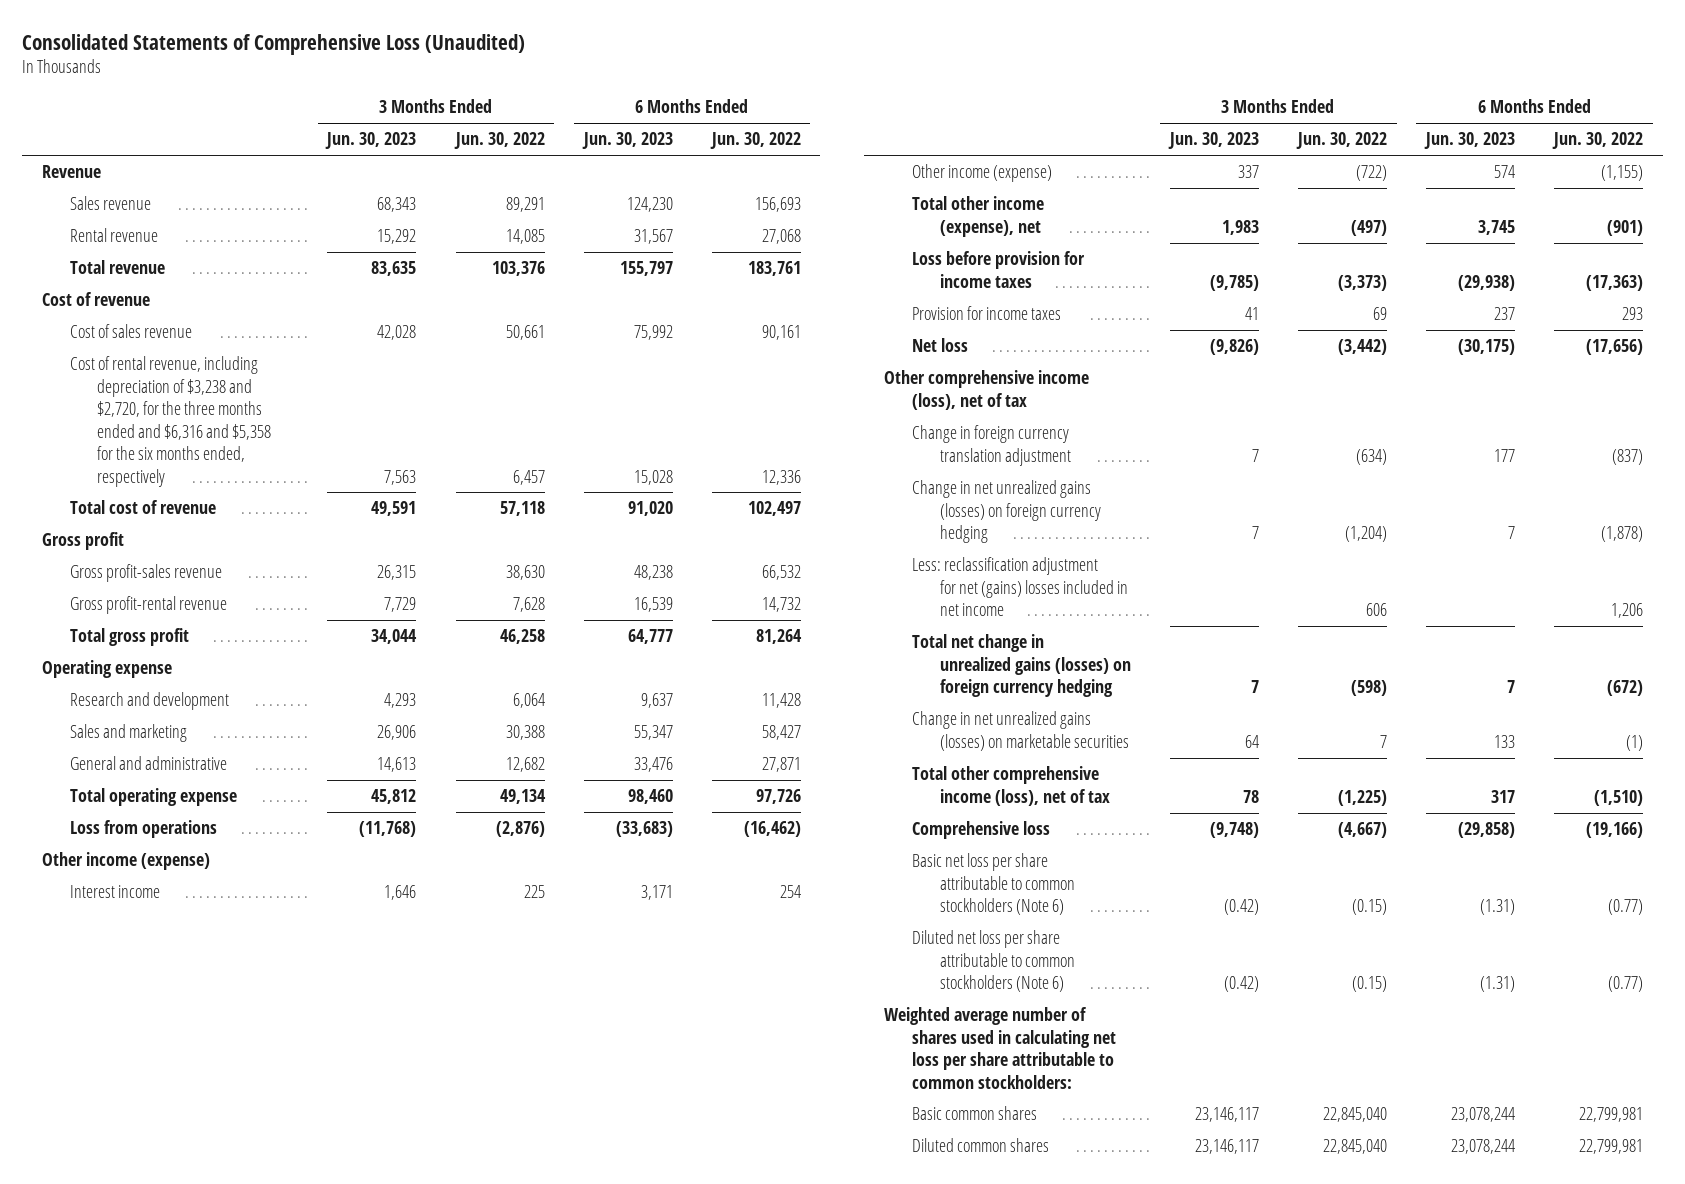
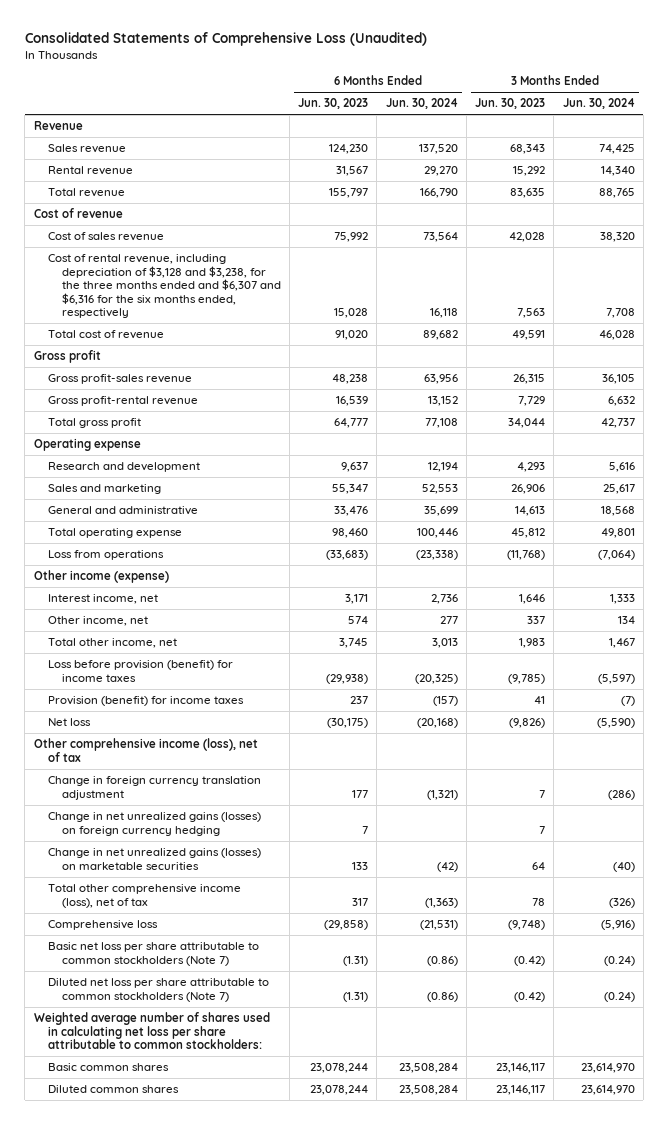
[453,132,545,150] Jun. 30, 2022 -> none
[709,132,801,150] Jun. 30, 2022 -> none
none -> [385,98,458,110] Jun. 30, 2024
none -> [562,98,635,110] Jun. 30, 2024
[69,356,272,487] Cost of rental revenue, including depreciation of $3,238 and $2,720, for the three months ended and $6,316 and $5,358 for the six months ended, respectively -> [47,254,281,319] Cost of rental revenue, including depreciation of $3,128 and $3,238, for the three months ended and $6,307 and $6,316 for the six months ended, respectively
[69,885,160,899] Interest income -> [47,594,158,605] Interest income, net
[911,164,1052,183] Other income (expense) -> [47,616,148,627] Other income, net
[911,196,1044,237] Total other income (expense), net -> [47,638,177,649] Total other income, net
[911,251,1085,288] Loss before provision for income taxes -> [47,660,233,682] Loss before provision (benefit) for income taxes
[911,306,1061,321] Provision for income taxes -> [47,696,244,707] Provision (benefit) for income taxes
[911,557,1128,617] Less: reclassification adjustment for net (gains) losses included in net income -> none
[911,634,1131,698] Total net change in unrealized gains (losses) on foreign currency hedging -> none
[911,853,1075,916] Basic net loss per share attributable to common stockholders (Note 6) -> [47,942,259,966] Basic net loss per share attributable to common stockholders (Note 7)
[911,930,1075,993] Diluted net loss per share attributable to common stockholders (Note 6) -> [47,978,269,1002] Diluted net loss per share attributable to common stockholders (Note 7)

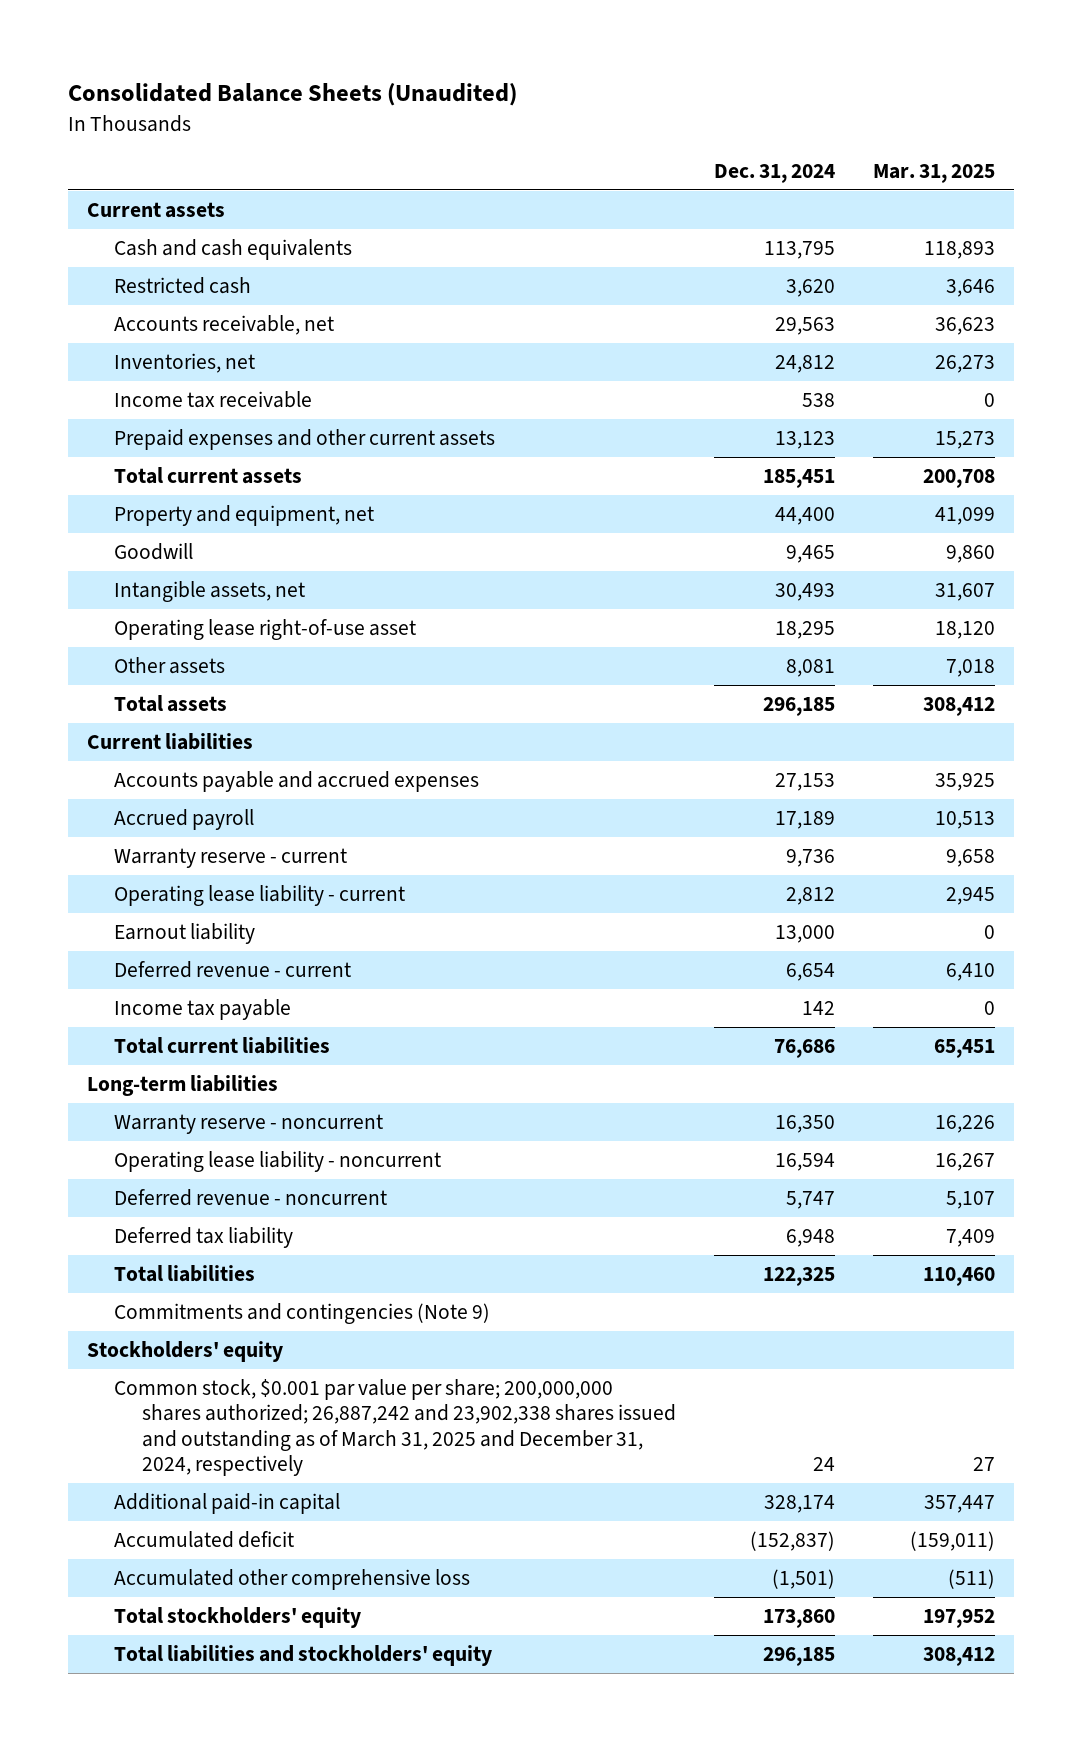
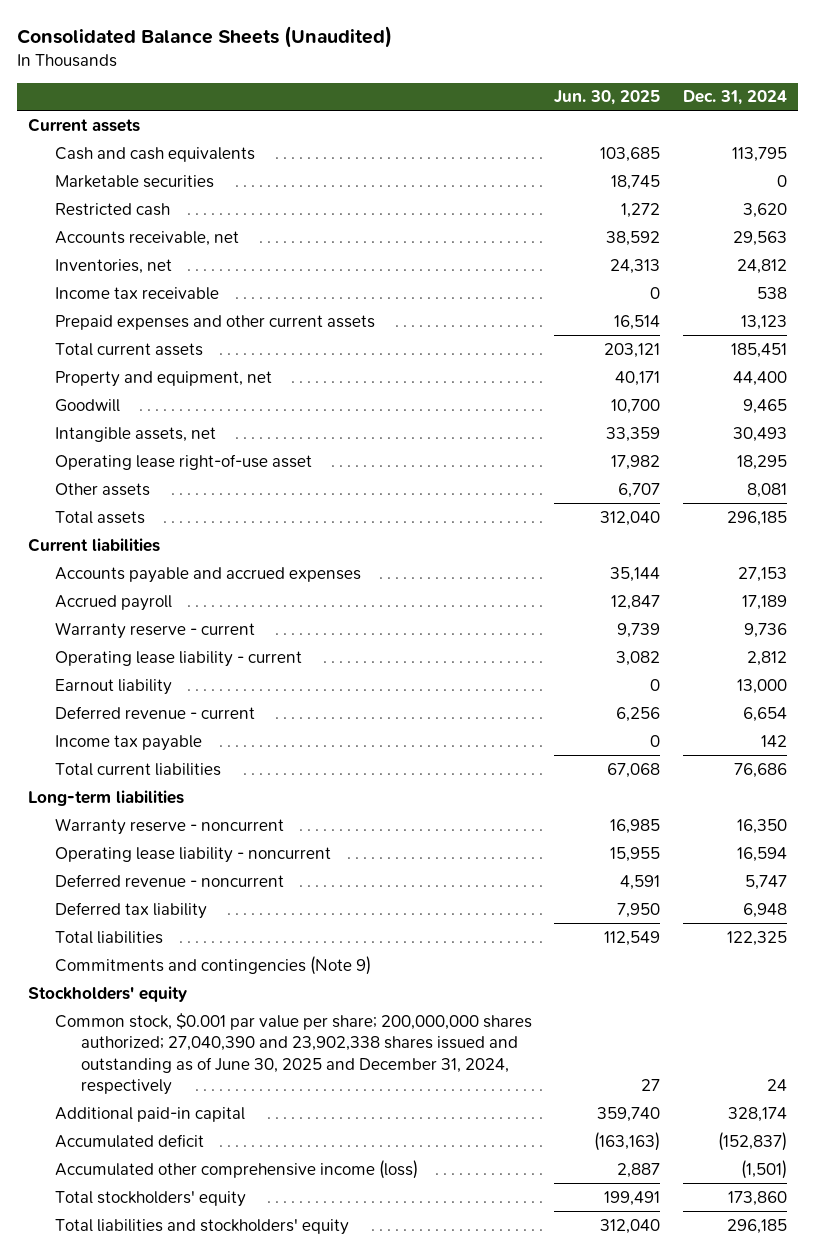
[872,164,995,184] Mar. 31, 2025 -> none
none -> [554,90,661,106] Jun. 30, 2025
none -> [54,174,214,188] Marketable securities
[114,1378,676,1477] Common stock, $0.001 par value per share; 200,000,000 shares authorized; 26,887,242 and 23,902,338 shares issued and outstanding as of March 31, 2025 and December 31, 2024, respectively -> [54,1012,532,1095] Common stock, $0.001 par value per share; 200,000,000 shares authorized; 27,040,390 and 23,902,338 shares issued and outstanding as of June 30, 2025 and December 31, 2024, respectively
[114,1568,471,1590] Accumulated other comprehensive loss -> [54,1159,418,1179] Accumulated other comprehensive income (loss)

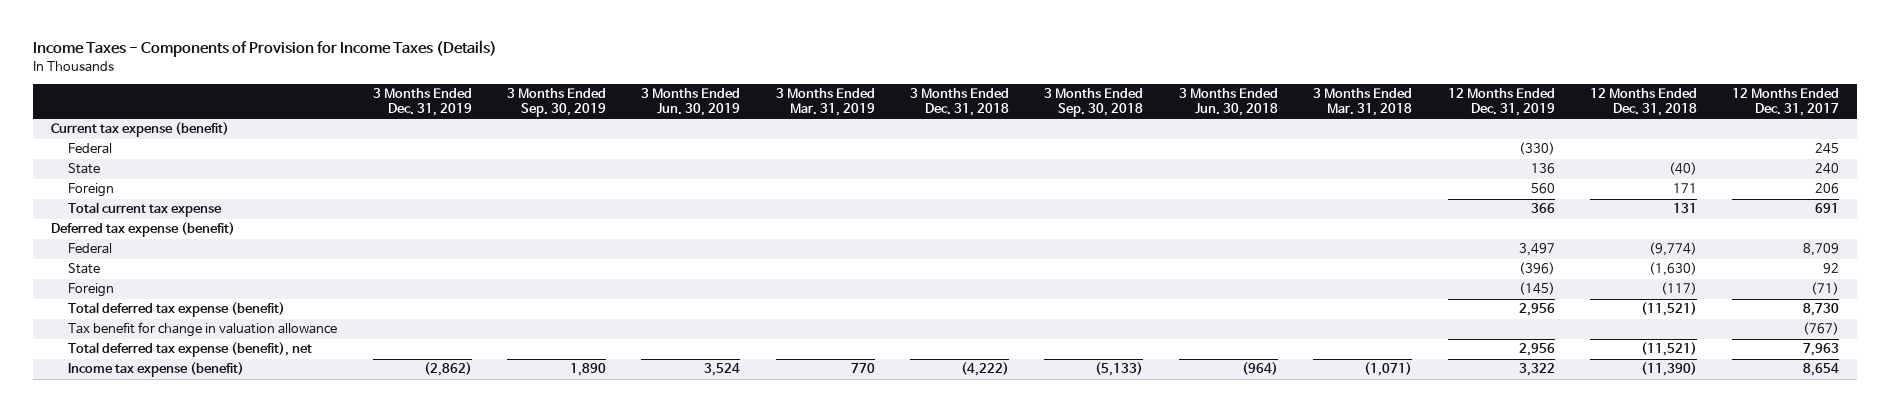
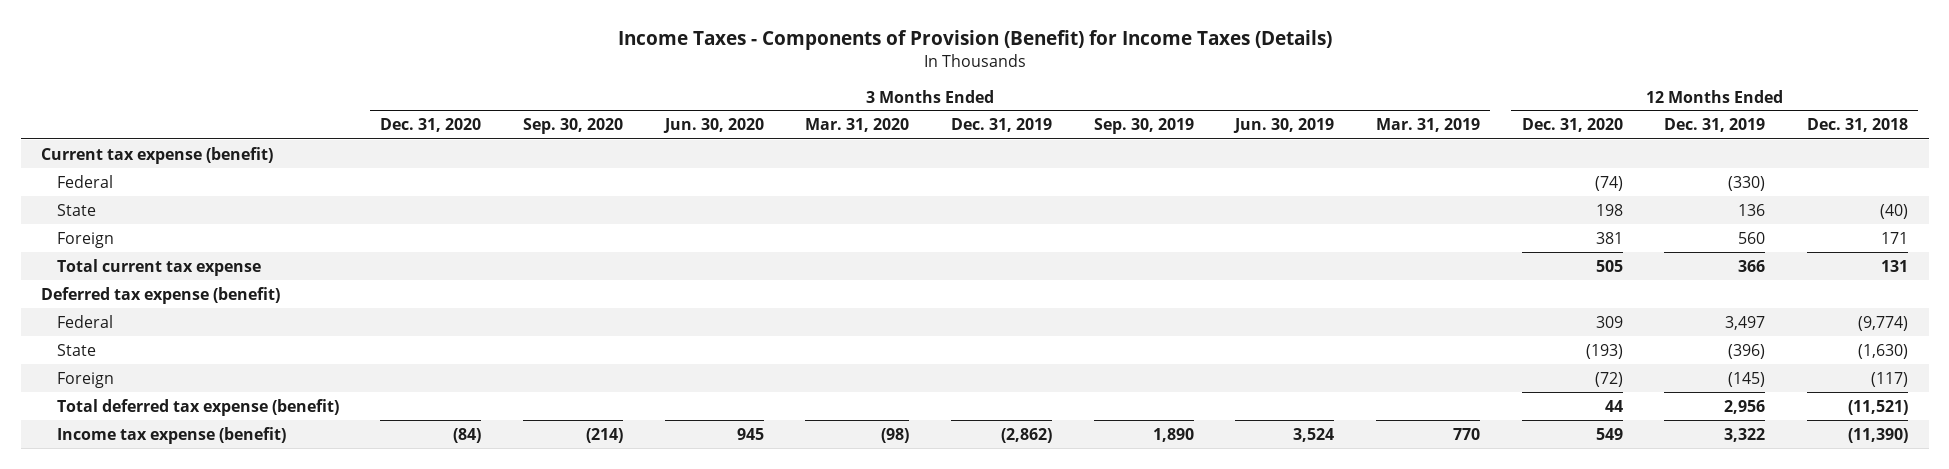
[33,40,498,58] Income Taxes - Components of Provision for Income Taxes (Details) -> [617,30,1332,51] Income Taxes - Components of Provision (Benefit) for Income Taxes (Details)
[910,87,1010,117] 3 Months Ended Dec. 31, 2018 -> none
[1044,87,1144,118] 3 Months Ended Sep. 30, 2018 -> none
[1178,87,1278,117] 3 Months Ended Jun. 30, 2018 -> none
[1313,87,1413,117] 3 Months Ended Mar. 31, 2018 -> none
[1732,87,1840,117] 12 Months Ended Dec. 31, 2017 -> none
none -> [380,118,482,133] Dec. 31, 2020
none -> [523,118,624,135] Sep. 30, 2020
none -> [662,118,764,134] Jun. 30, 2020
none -> [805,118,910,133] Mar. 31, 2020
none -> [1521,118,1623,133] Dec. 31, 2020
[68,322,338,338] Tax benefit for change in valuation allowance -> none
[68,342,313,358] Total deferred tax expense (benefit), net -> none

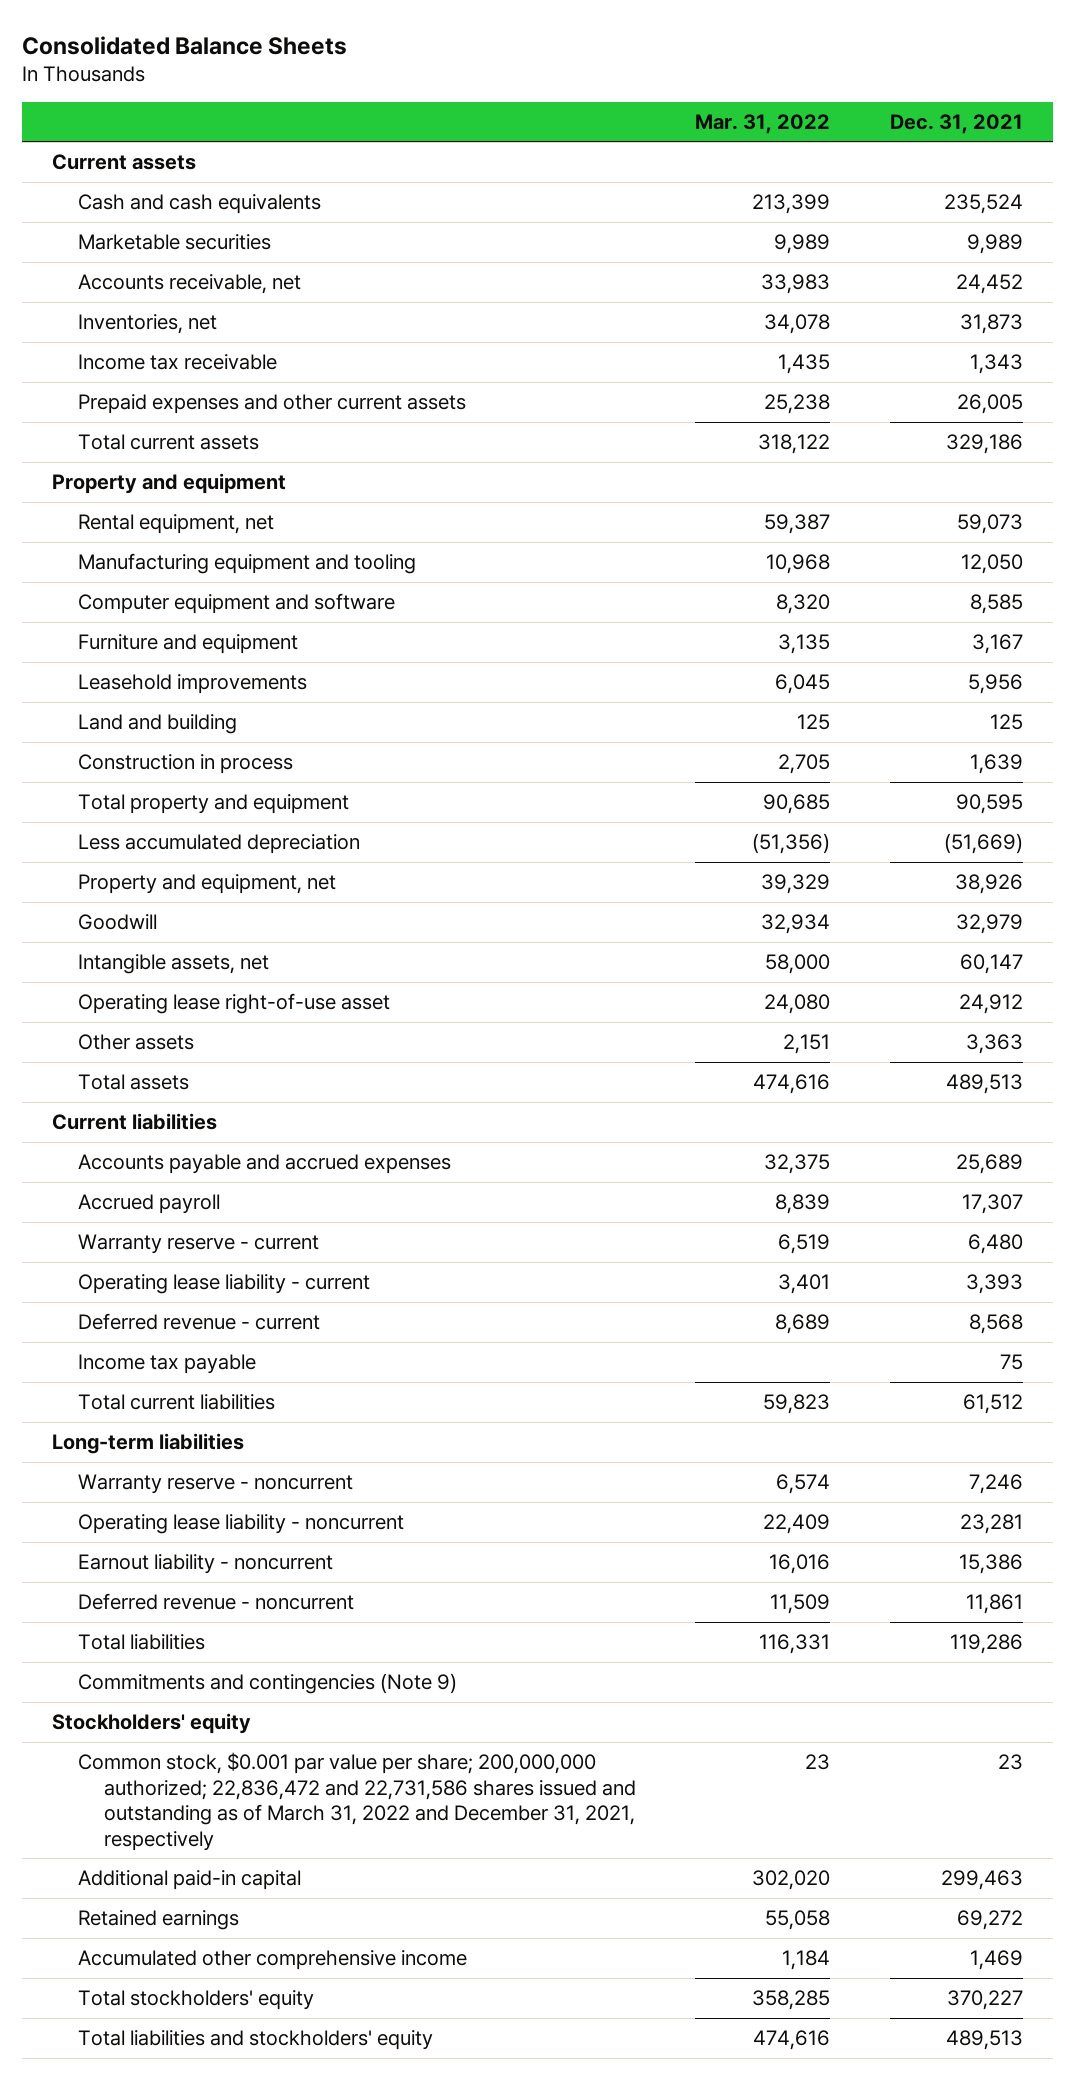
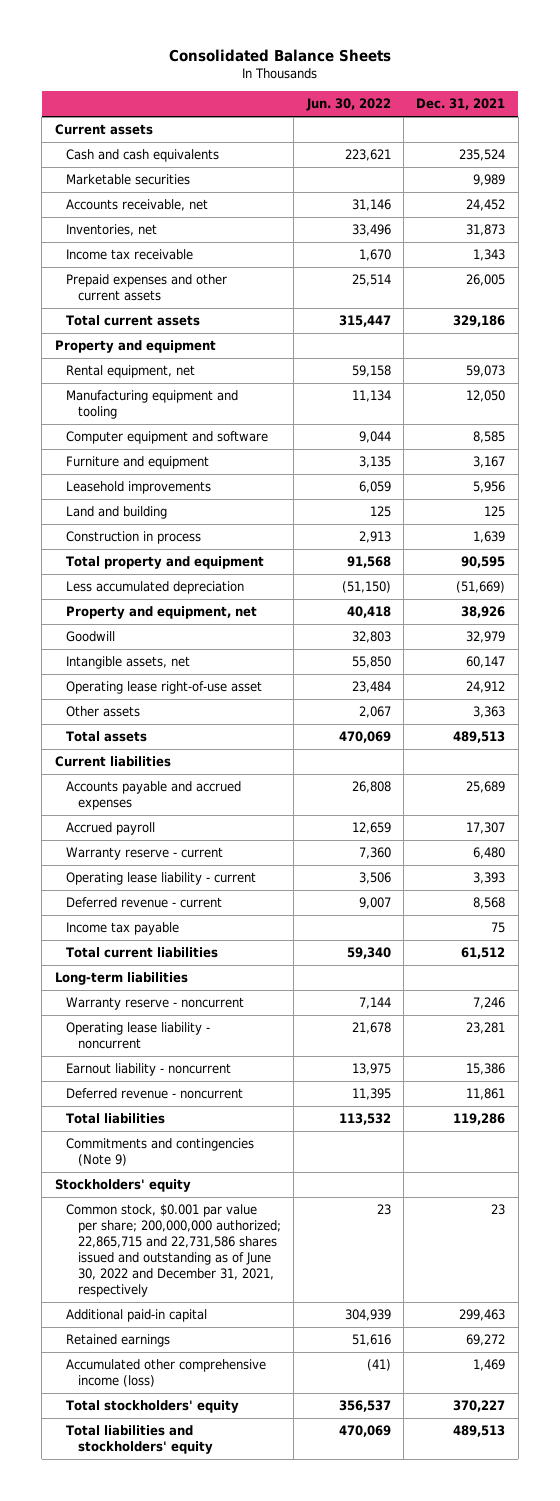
[695,113,831,134] Mar. 31, 2022 -> none
none -> [305,97,391,111] Jun. 30, 2022
[77,1752,636,1851] Common stock, $0.001 par value per share; 200,000,000 authorized; 22,836,472 and 22,731,586 shares issued and outstanding as of March 31, 2022 and December 31, 2021, respectively -> [66,1204,281,1297] Common stock, $0.001 par value per share; 200,000,000 authorized; 22,865,715 and 22,731,586 shares issued and outstanding as of June 30, 2022 and December 31, 2021, respectively
[77,1950,467,1971] Accumulated other comprehensive income -> [66,1359,267,1388] Accumulated other comprehensive income (loss)

